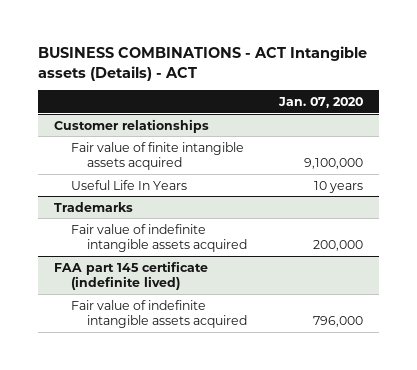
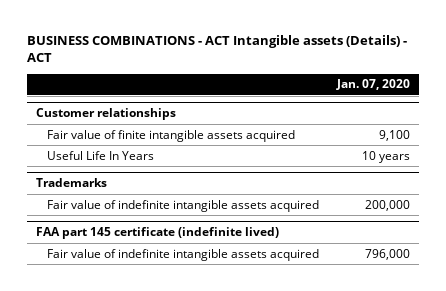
[304,158,364,170] 9,100,000 -> [379,129,411,141] 9,100

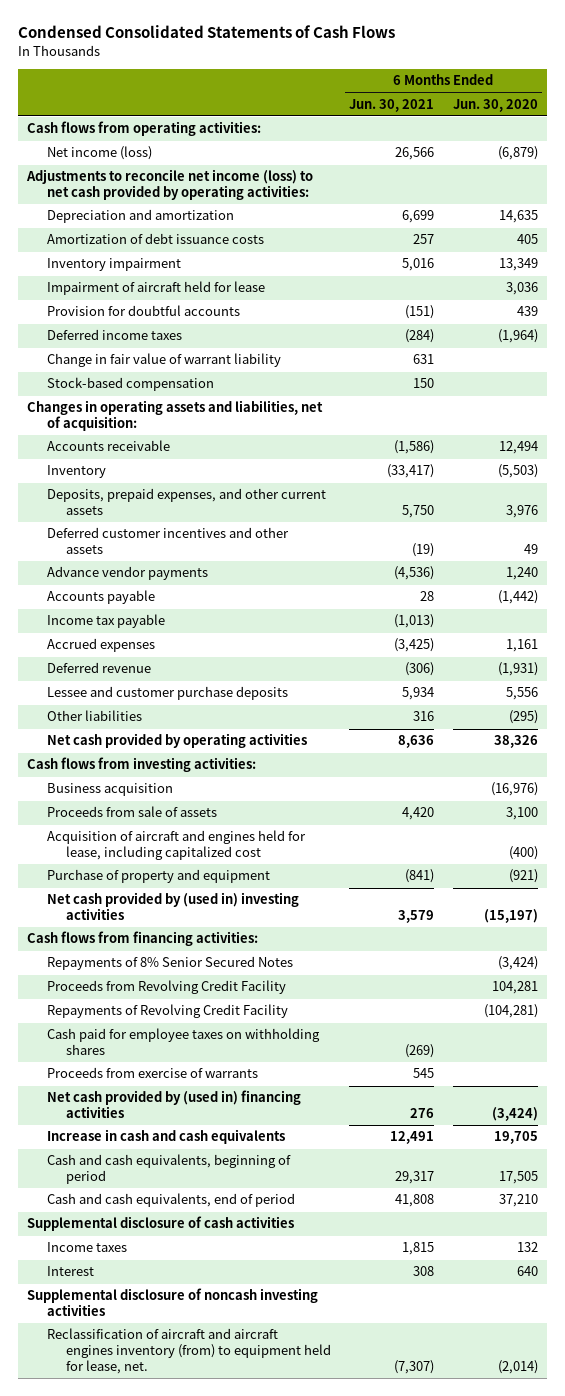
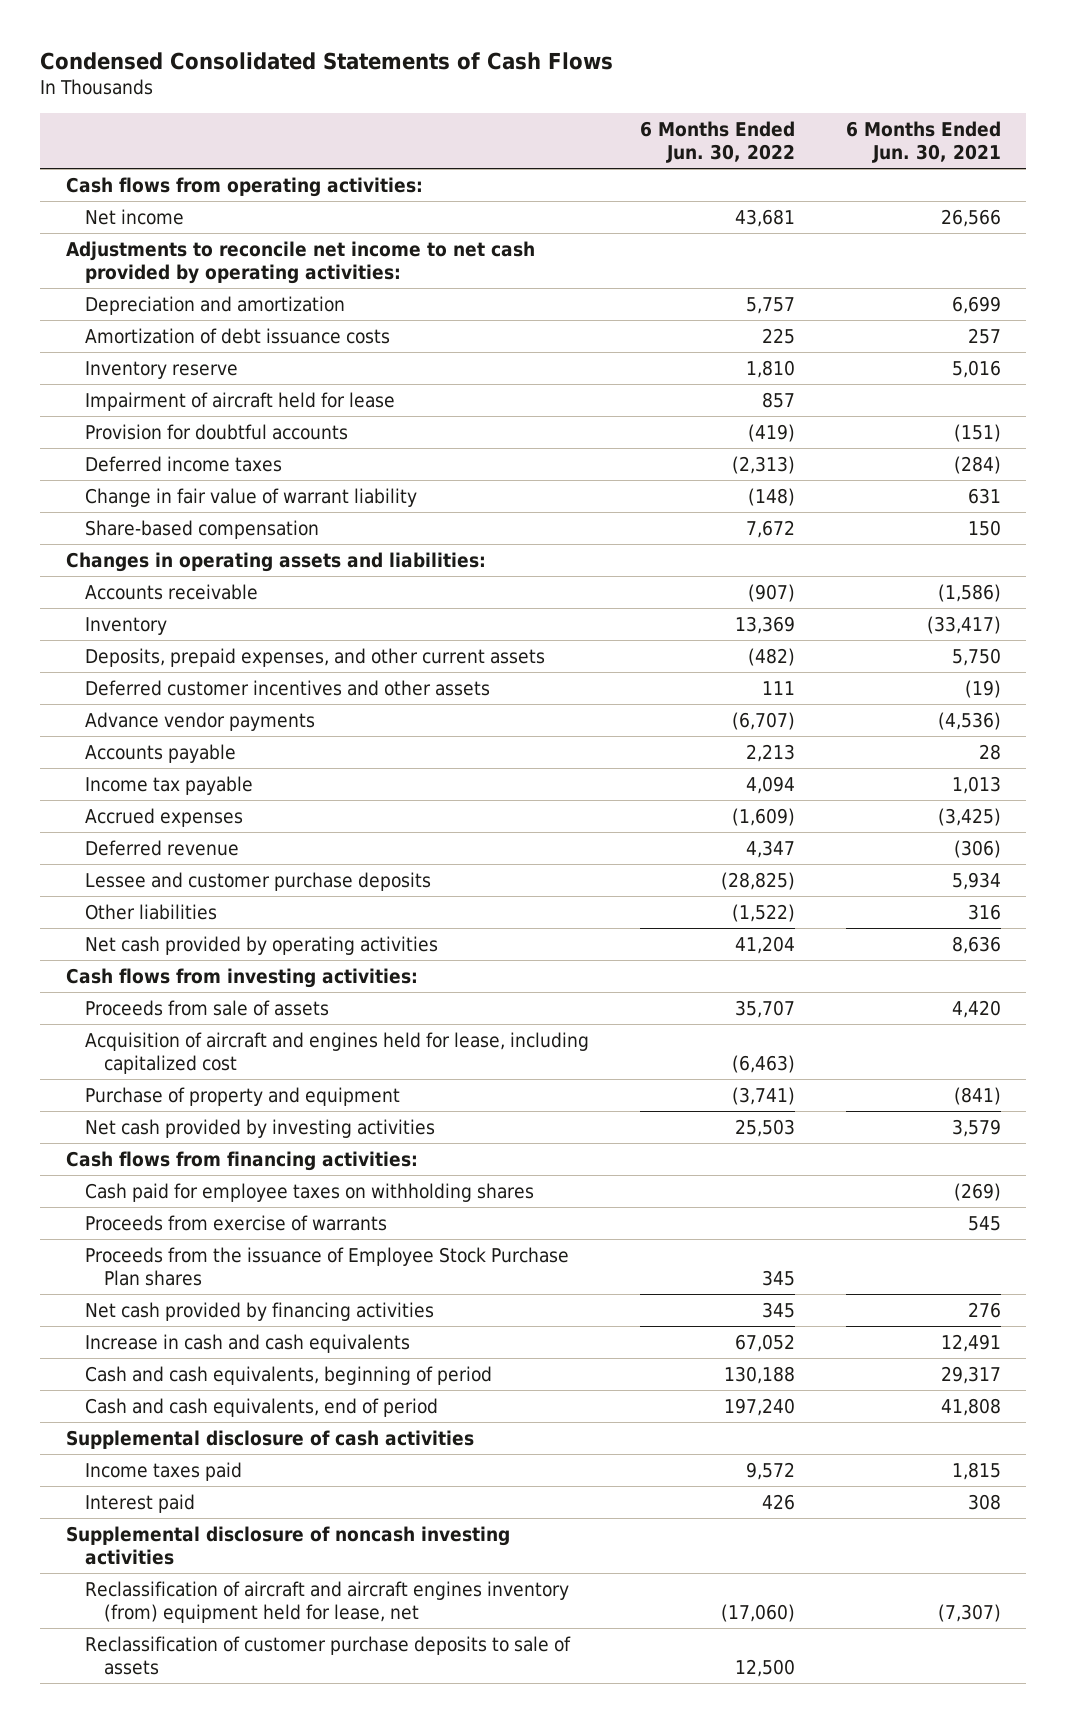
[452,98,538,112] Jun. 30, 2020 -> none
none -> [639,120,795,163] 6 Months Ended Jun. 30, 2022
[46,146,152,161] Net income (loss) -> [84,208,184,225] Net income
[26,169,314,201] Adjustments to reconcile net income (loss) to net cash provided by operating activities: -> [65,240,535,285] Adjustments to reconcile net income to net cash provided by operating activities:
[46,258,181,272] Inventory impairment -> [84,360,238,379] Inventory reserve
[46,377,214,392] Stock-based compensation -> [84,519,319,539] Share-based compensation
[27,400,324,432] Changes in operating assets and liabilities, net of acquisition: -> [65,551,486,572] Changes in operating assets and liabilities:
[394,614,435,629] (1,013) -> [951,775,1001,794] 1,013
[46,783,173,797] Business acquisition -> none
[46,892,299,921] Net cash provided by (used in) investing activities -> [84,1118,435,1138] Net cash provided by investing activities
[46,956,293,971] Repayments of 8% Senior Secured Notes -> none
[46,980,286,995] Proceeds from Revolving Credit Facility -> none
[46,1004,288,1019] Repayments of Revolving Credit Facility -> none
none -> [84,1246,569,1287] Proceeds from the issuance of Employee Stock Purchase Plan shares
[46,1090,301,1119] Net cash provided by (used in) financing activities -> [84,1301,434,1321] Net cash provided by financing activities
[46,1242,127,1253] Income taxes -> [84,1461,242,1481] Income taxes paid
[46,1266,94,1277] Interest -> [84,1493,195,1513] Interest paid
[46,1328,331,1374] Reclassification of aircraft and aircraft engines inventory (from) to equipment held for lease, net. -> [84,1580,569,1624] Reclassification of aircraft and aircraft engines inventory (from) equipment held for lease, net
none -> [84,1635,571,1676] Reclassification of customer purchase deposits to sale of assets

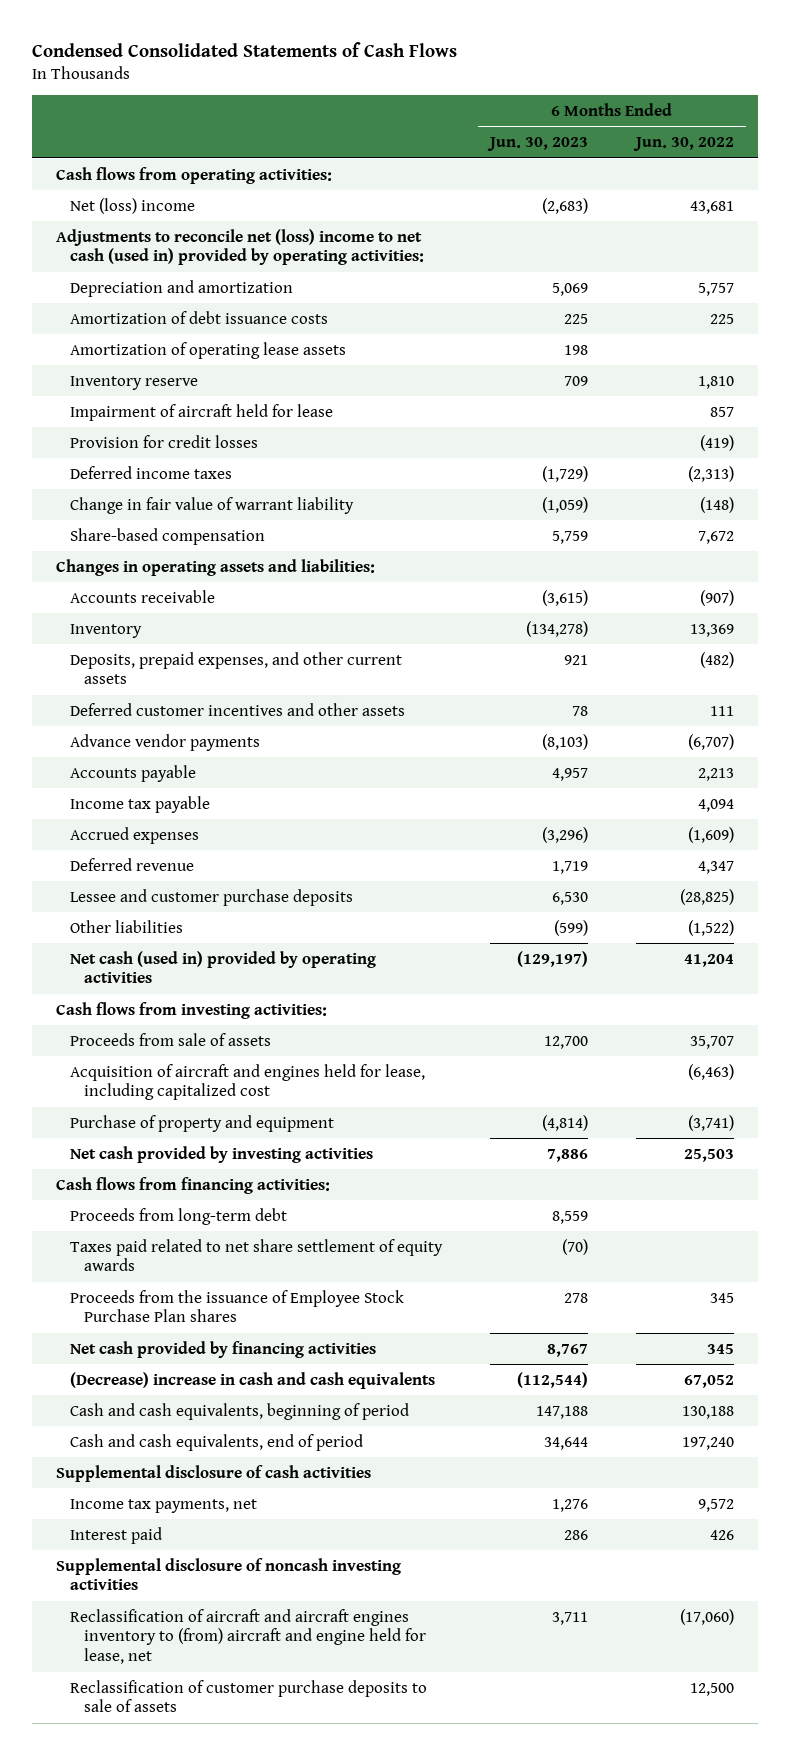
[845,120,1001,163] 6 Months Ended Jun. 30, 2021 -> none
none -> [487,137,589,152] Jun. 30, 2023
[84,208,184,225] Net income -> [70,197,196,214] Net (loss) income
[65,240,535,285] Adjustments to reconcile net income to net cash provided by operating activities: -> [55,228,425,266] Adjustments to reconcile net (loss) income to net cash (used in) provided by operating activities:
none -> [70,341,347,359] Amortization of operating lease assets
[84,423,348,440] Provision for doubtful accounts -> [70,434,259,448] Provision for credit losses
[84,935,438,955] Net cash provided by operating activities -> [70,950,377,984] Net cash (used in) provided by operating activities
[84,1182,534,1202] Cash paid for employee taxes on withholding shares -> none
[84,1214,387,1231] Proceeds from exercise of warrants -> none
none -> [70,1207,288,1225] Proceeds from long-term debt
none -> [70,1238,444,1272] Taxes paid related to net share settlement of equity awards
[84,1333,410,1353] Increase in cash and cash equivalents -> [70,1371,436,1389] (Decrease) increase in cash and cash equivalents
[84,1461,242,1481] Income taxes paid -> [70,1498,258,1513] Income tax payments, net
[84,1580,569,1624] Reclassification of aircraft and aircraft engines inventory (from) equipment held for lease, net -> [70,1608,427,1665] Reclassification of aircraft and aircraft engines inventory to (from) aircraft and engine held for lease, net

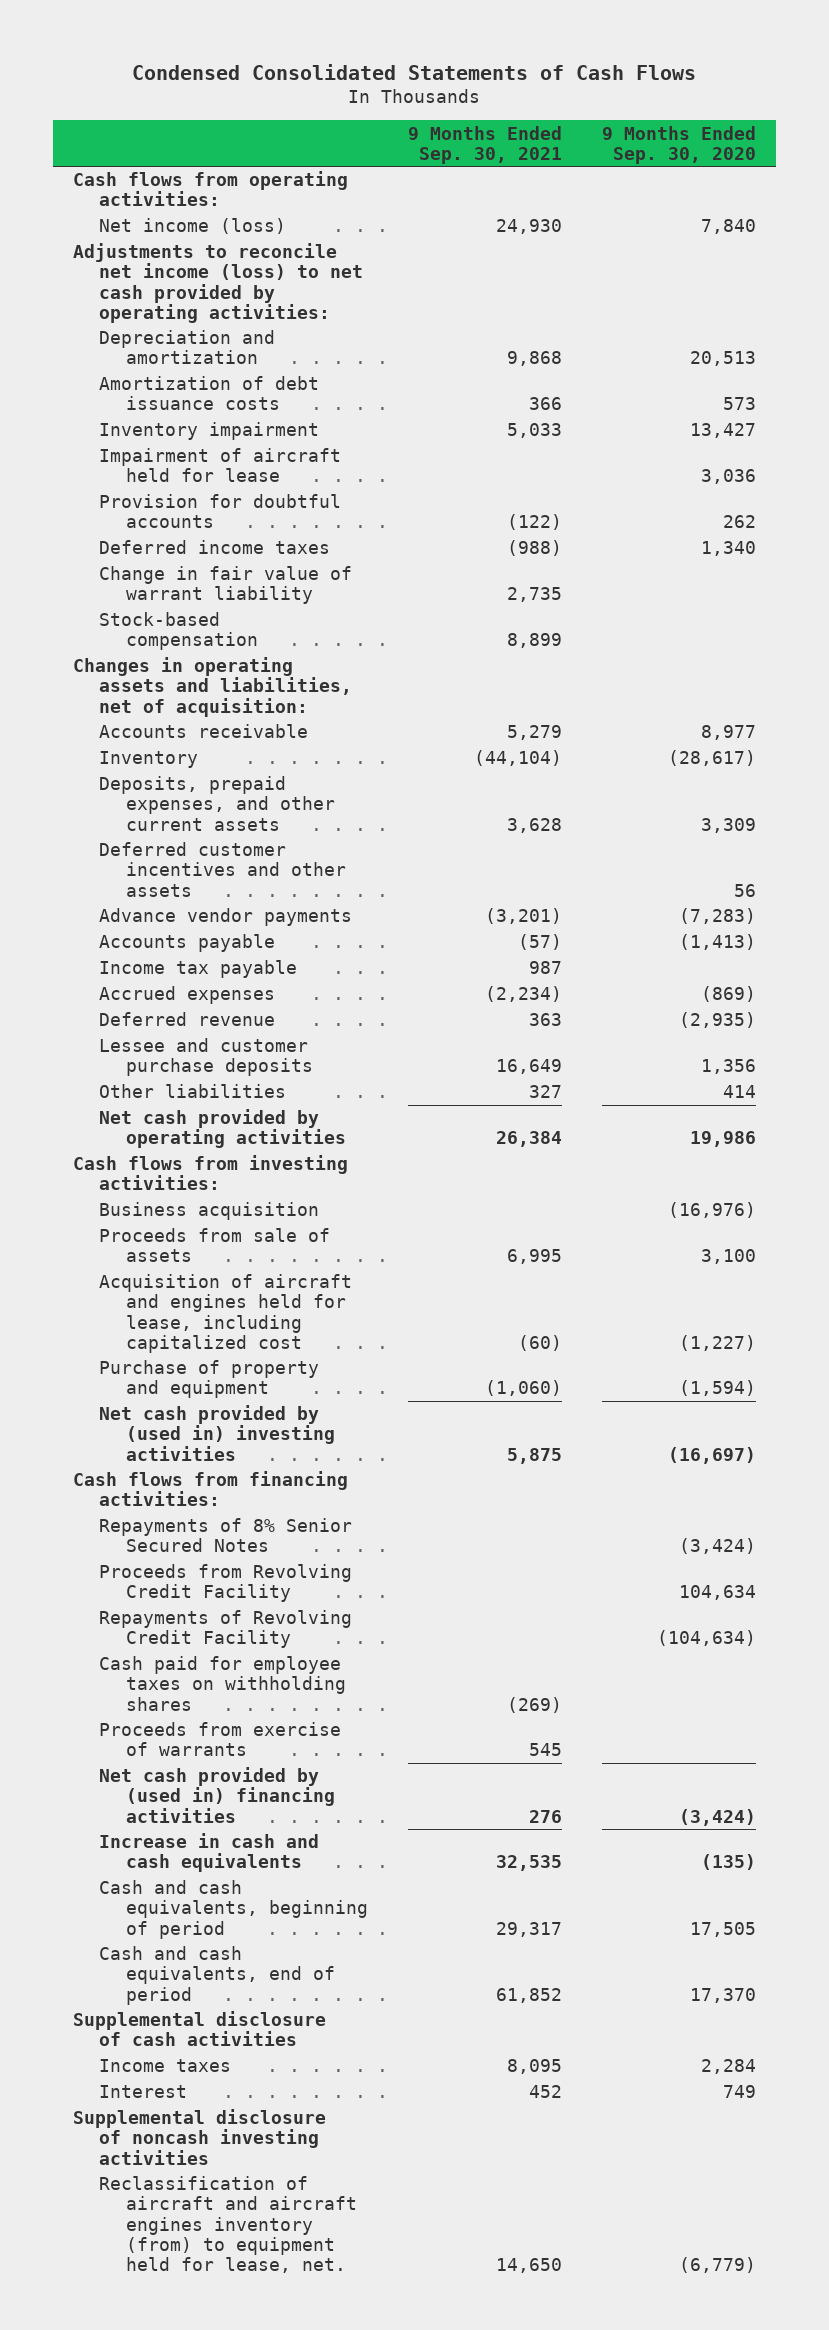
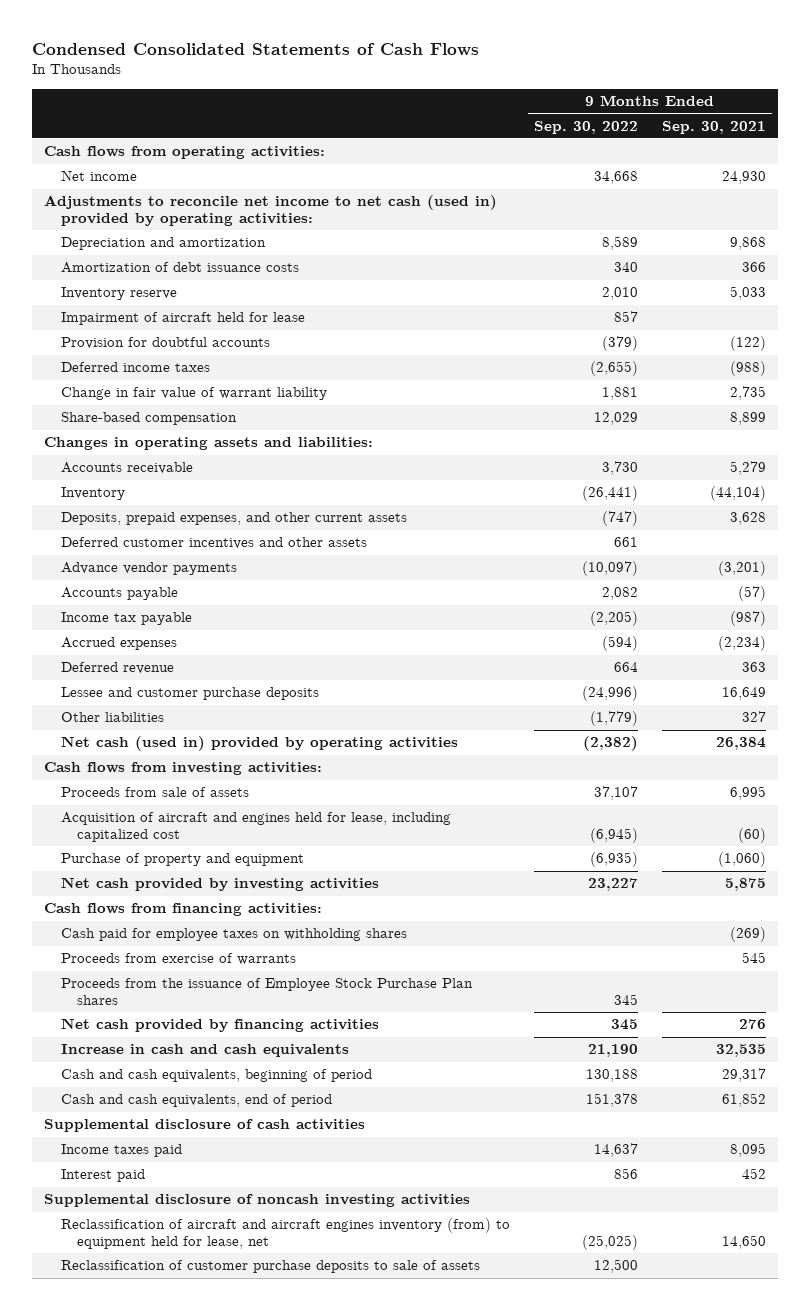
[602,125,757,164] 9 Months Ended Sep. 30, 2020 -> none
none -> [533,120,638,134] Sep. 30, 2022
[99,218,287,235] Net income (loss) -> [60,170,137,182] Net income
[72,243,364,323] Adjustments to reconcile net income (loss) to net cash provided by operating activities: -> [44,195,498,227] Adjustments to reconcile net income to net cash (used in) provided by operating activities:
[99,422,320,441] Inventory impairment -> [60,287,177,301] Inventory reserve
[99,612,258,651] Stock-based compensation -> [60,412,237,426] Share-based compensation
[72,657,353,717] Changes in operating assets and liabilities, net of acquisition: -> [44,437,374,451] Changes in operating assets and liabilities:
[528,961,562,975] 987 -> [729,611,766,627] (987)
[99,1109,346,1149] Net cash provided by operating activities -> [60,736,458,752] Net cash (used in) provided by operating activities
[99,1202,320,1221] Business acquisition -> none
[99,1405,335,1461] Net cash provided by (used in) investing activities -> [60,877,379,892] Net cash provided by investing activities
[99,1518,353,1553] Repayments of 8% Senior Secured Notes -> none
[99,1564,353,1603] Proceeds from Revolving Credit Facility -> none
[99,1610,353,1649] Repayments of Revolving Credit Facility -> none
none -> [60,978,473,1006] Proceeds from the issuance of Employee Stock Purchase Plan shares
[99,1767,335,1823] Net cash provided by (used in) financing activities -> [60,1018,379,1033] Net cash provided by financing activities
[99,2059,232,2073] Income taxes -> [60,1144,182,1158] Income taxes paid
[99,2085,188,2099] Interest -> [60,1169,145,1183] Interest paid
[99,2176,357,2273] Reclassification of aircraft and aircraft engines inventory (from) to equipment held for lease, net. -> [60,1218,510,1250] Reclassification of aircraft and aircraft engines inventory (from) to equipment held for lease, net
none -> [60,1260,480,1274] Reclassification of customer purchase deposits to sale of assets

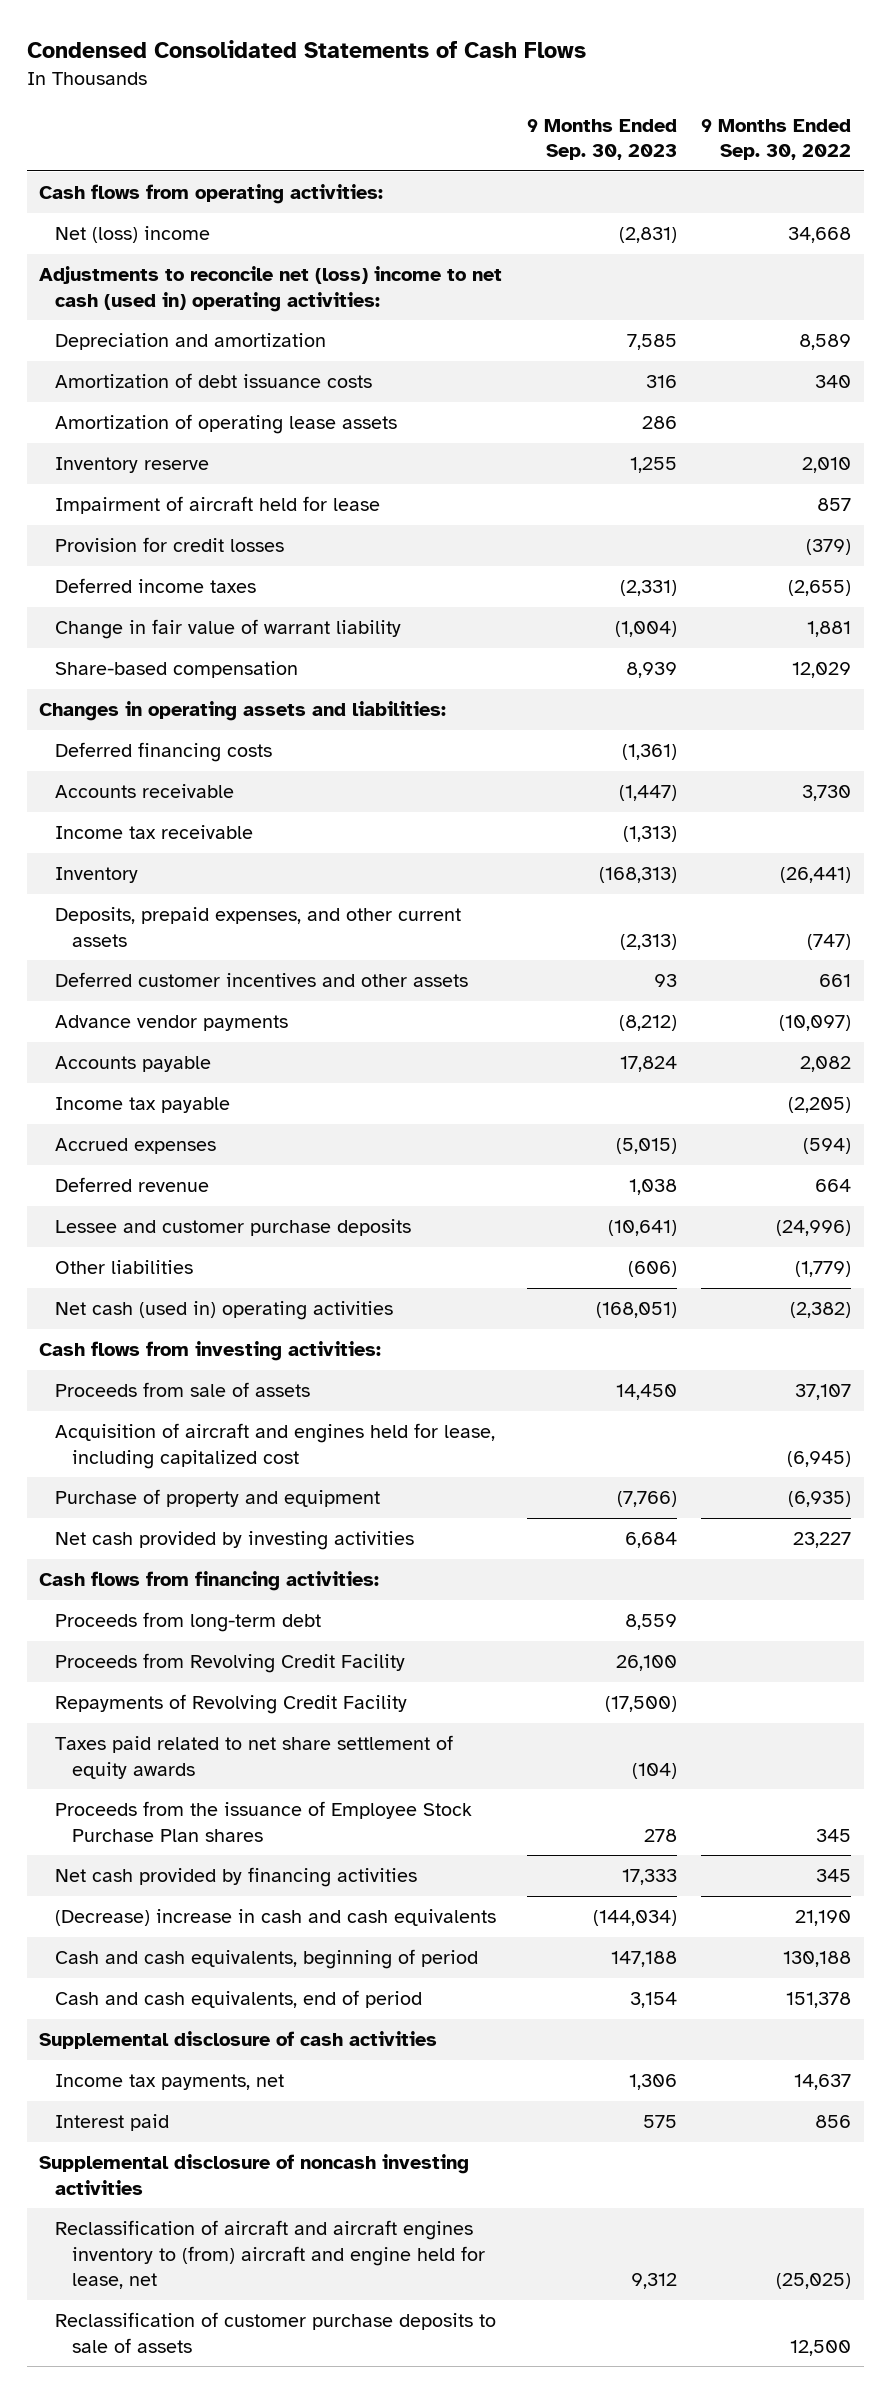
[661,120,766,134] Sep. 30, 2021 -> none
none -> [526,119,677,161] 9 Months Ended Sep. 30, 2023
[60,170,137,182] Net income -> [55,226,211,244] Net (loss) income
[44,195,498,227] Adjustments to reconcile net income to net cash (used in) provided by operating activities: -> [39,266,503,312] Adjustments to reconcile net (loss) income to net cash (used in) operating activities:
none -> [55,414,398,435] Amortization of operating lease assets
[60,337,270,350] Provision for doubtful accounts -> [55,537,285,553] Provision for credit losses
none -> [55,742,273,763] Deferred financing costs
none -> [55,825,254,840] Income tax receivable
[60,736,458,752] Net cash (used in) provided by operating activities -> [55,1301,394,1321] Net cash (used in) operating activities
[60,928,407,942] Cash paid for employee taxes on withholding shares -> none
[60,953,296,966] Proceeds from exercise of warrants -> none
none -> [55,1612,322,1633] Proceeds from long-term debt
none -> [55,1653,406,1674] Proceeds from Revolving Credit Facility
none -> [55,1694,408,1715] Repayments of Revolving Credit Facility
none -> [55,1735,454,1779] Taxes paid related to net share settlement of equity awards
[60,1044,349,1058] Increase in cash and cash equivalents -> [55,1909,497,1927] (Decrease) increase in cash and cash equivalents
[60,1144,182,1158] Income taxes paid -> [55,2074,285,2091] Income tax payments, net
[60,1218,510,1250] Reclassification of aircraft and aircraft engines inventory (from) to equipment held for lease, net -> [55,2220,485,2289] Reclassification of aircraft and aircraft engines inventory to (from) aircraft and engine held for lease, net

